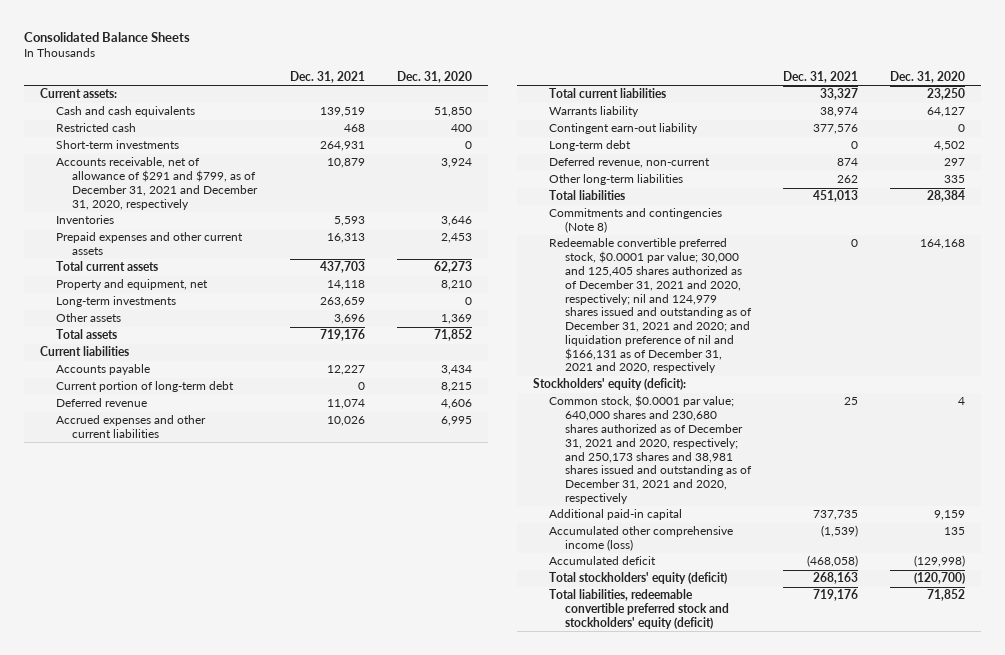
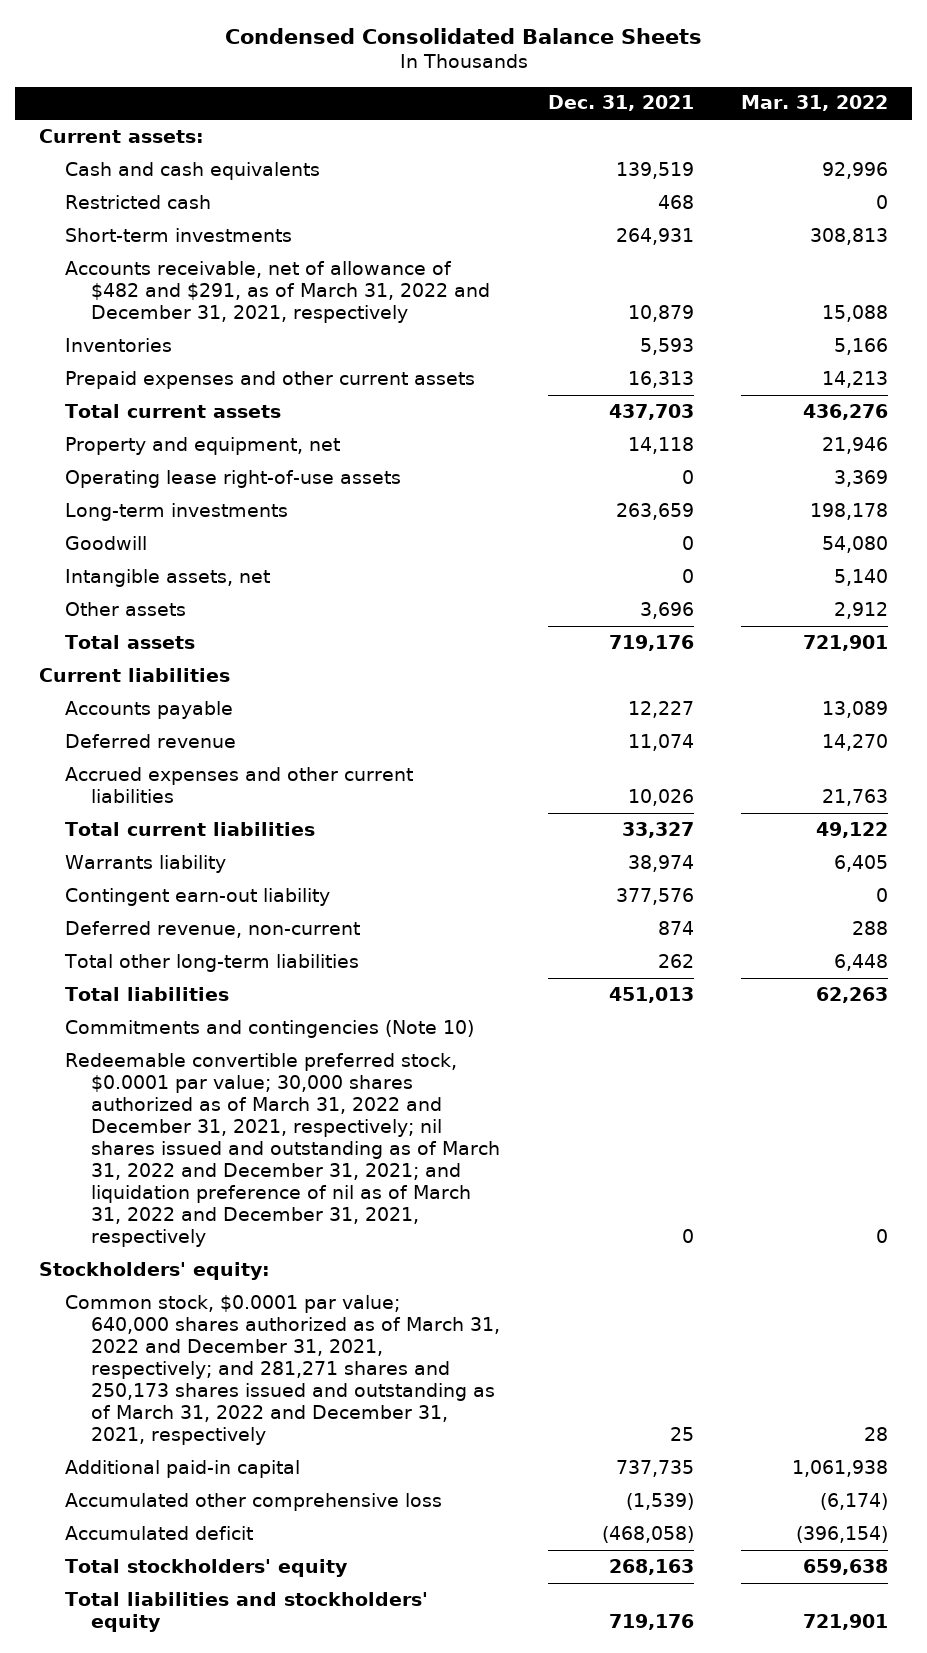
[23,31,190,42] Consolidated Balance Sheets -> [224,27,702,44] Condensed Consolidated Balance Sheets
[397,70,473,83] Dec. 31, 2020 -> none
none -> [741,95,889,112] Mar. 31, 2022
[55,157,259,210] Accounts receivable, net of allowance of $291 and $799, as of December 31, 2021 and December 31, 2020, respectively -> [65,260,491,324] Accounts receivable, net of allowance of $482 and $291, as of March 31, 2022 and December 31, 2021, respectively
none -> [65,469,402,488] Operating lease right-of-use assets
none -> [65,535,148,550] Goodwill
none -> [65,568,271,587] Intangible assets, net
[55,381,234,393] Current portion of long-term debt -> none
[548,140,631,152] Long-term debt -> none
[548,174,683,186] Other long-term liabilities -> [64,953,360,972] Total other long-term liabilities
[548,208,722,234] Commitments and contingencies (Note 8) -> [65,1019,475,1038] Commitments and contingencies (Note 10)
[548,238,753,374] Redeemable convertible preferred stock, $0.0001 par value; 30,000 and 125,405 shares authorized as of December 31, 2021 and 2020, respectively; nil and 124,979 shares issued and outstanding as of December 31, 2021 and 2020; and liquidation preference of nil and $166,131 as of December 31, 2021 and 2020, respectively -> [65,1052,501,1248] Redeemable convertible preferred stock, $0.0001 par value; 30,000 shares authorized as of March 31, 2022 and December 31, 2021, respectively; nil shares issued and outstanding as of March 31, 2022 and December 31, 2021; and liquidation preference of nil as of March 31, 2022 and December 31, 2021, respectively
[532,378,686,391] Stockholders' equity (deficit): -> [39,1261,271,1280] Stockholders' equity:
[548,395,753,504] Common stock, $0.0001 par value; 640,000 shares and 230,680 shares authorized as of December 31, 2021 and 2020, respectively; and 250,173 shares and 38,981 shares issued and outstanding as of December 31, 2021 and 2020, respectively -> [65,1294,501,1446] Common stock, $0.0001 par value; 640,000 shares authorized as of March 31, 2022 and December 31, 2021, respectively; and 281,271 shares and 250,173 shares issued and outstanding as of March 31, 2022 and December 31, 2021, respectively
[548,526,733,552] Accumulated other comprehensive income (loss) -> [65,1492,443,1511] Accumulated other comprehensive loss
[548,572,727,585] Total stockholders' equity (deficit) -> [65,1558,349,1577] Total stockholders' equity
[548,589,730,629] Total liabilities, redeemable convertible preferred stock and stockholders' equity (deficit) -> [65,1591,429,1632] Total liabilities and stockholders' equity

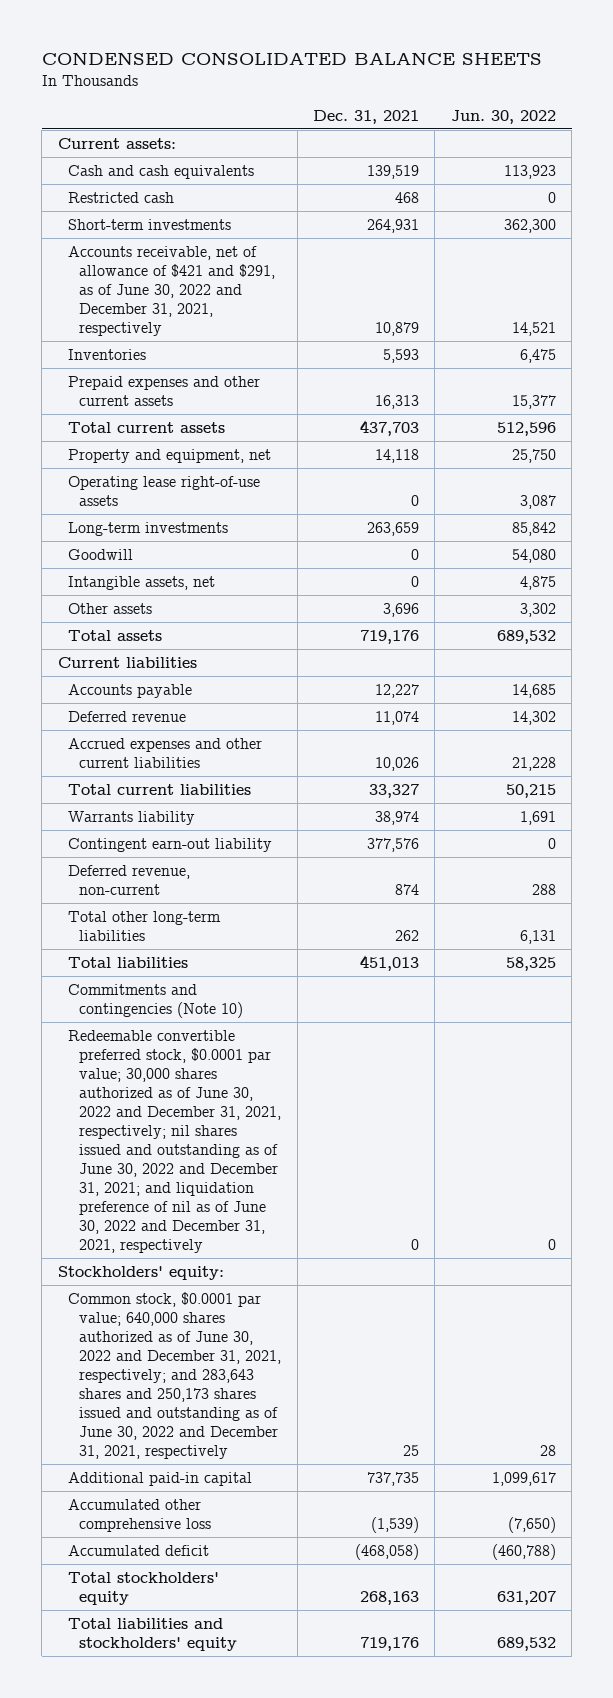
[224,27,702,44] Condensed Consolidated Balance Sheets -> [41,52,542,66] CONDENSED CONSOLIDATED BALANCE SHEETS
[741,95,889,112] Mar. 31, 2022 -> none
none -> [450,109,556,124] Jun. 30, 2022
[65,260,491,324] Accounts receivable, net of allowance of $482 and $291, as of March 31, 2022 and December 31, 2021, respectively -> [68,245,276,336] Accounts receivable, net of allowance of $421 and $291, as of June 30, 2022 and December 31, 2021, respectively
[65,1052,501,1248] Redeemable convertible preferred stock, $0.0001 par value; 30,000 shares authorized as of March 31, 2022 and December 31, 2021, respectively; nil shares issued and outstanding as of March 31, 2022 and December 31, 2021; and liquidation preference of nil as of March 31, 2022 and December 31, 2021, respectively -> [68,1029,282,1253] Redeemable convertible preferred stock, $0.0001 par value; 30,000 shares authorized as of June 30, 2022 and December 31, 2021, respectively; nil shares issued and outstanding as of June 30, 2022 and December 31, 2021; and liquidation preference of nil as of June 30, 2022 and December 31, 2021, respectively
[65,1294,501,1446] Common stock, $0.0001 par value; 640,000 shares authorized as of March 31, 2022 and December 31, 2021, respectively; and 281,271 shares and 250,173 shares issued and outstanding as of March 31, 2022 and December 31, 2021, respectively -> [68,1291,282,1459] Common stock, $0.0001 par value; 640,000 shares authorized as of June 30, 2022 and December 31, 2021, respectively; and 283,643 shares and 250,173 shares issued and outstanding as of June 30, 2022 and December 31, 2021, respectively

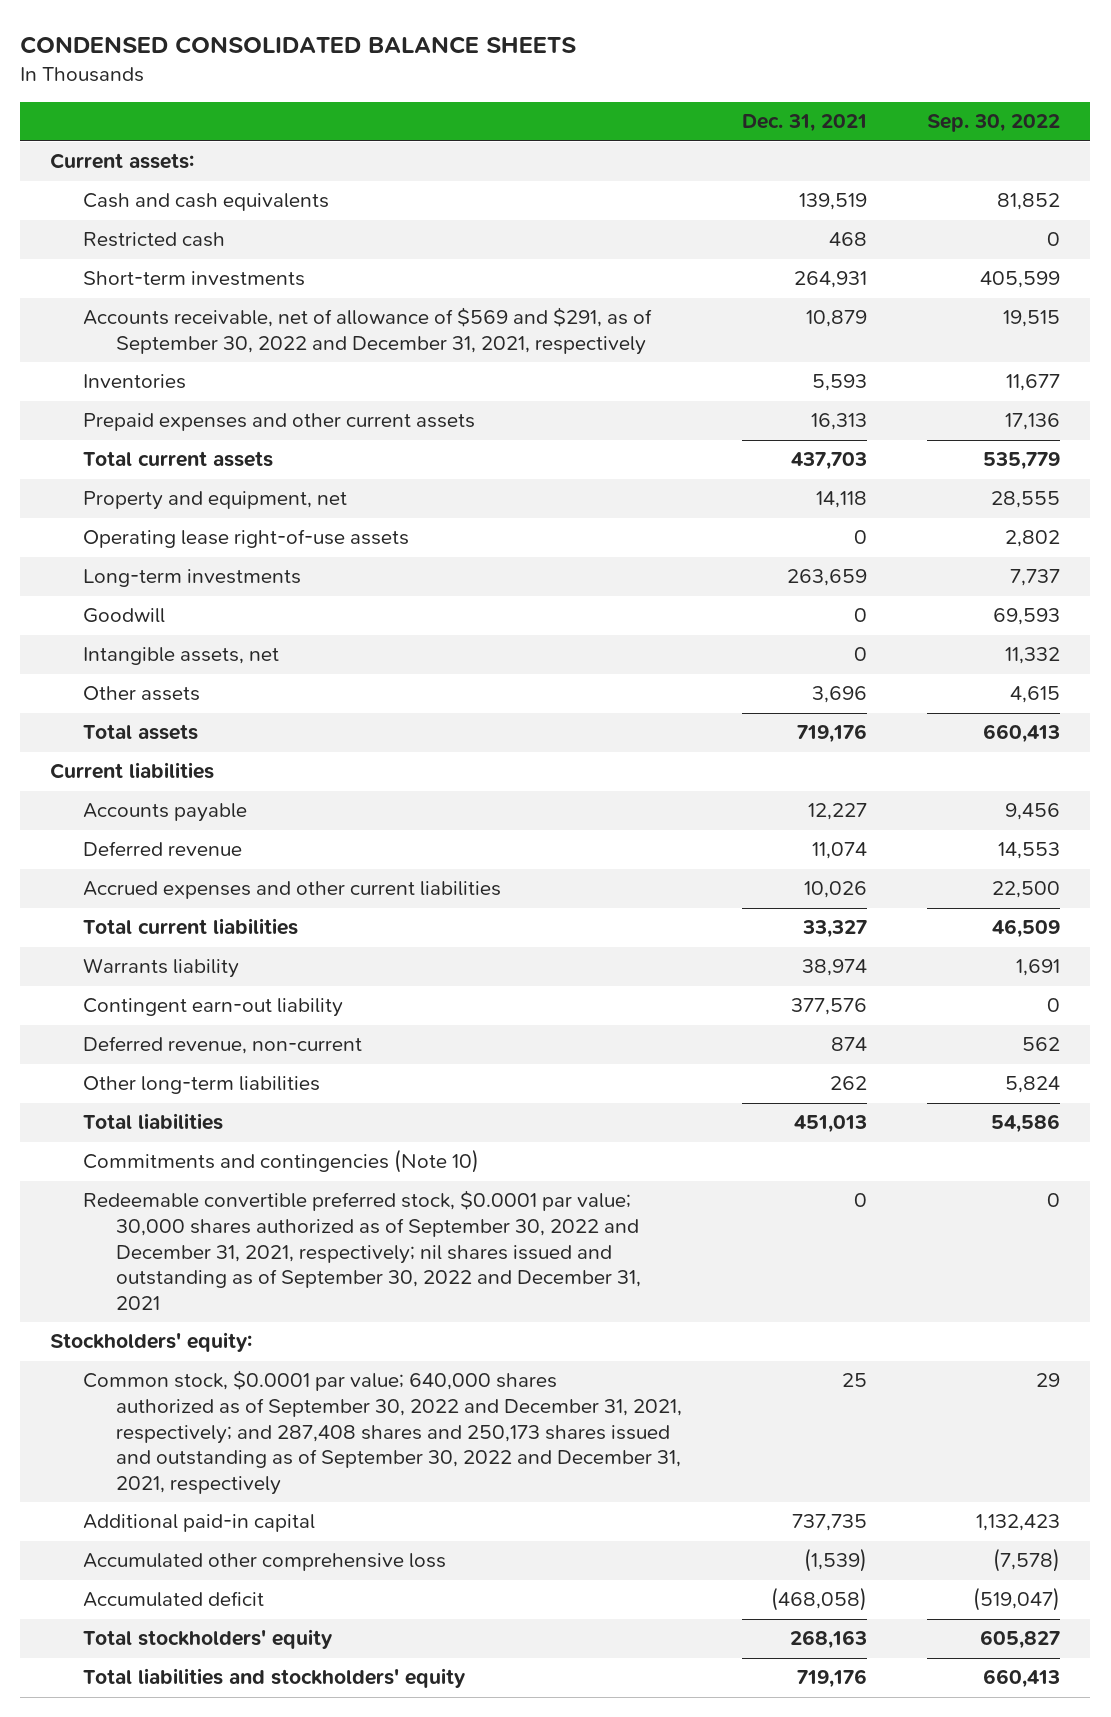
[450,109,556,124] Jun. 30, 2022 -> none
none -> [927,114,1061,133] Sep. 30, 2022
[68,245,276,336] Accounts receivable, net of allowance of $421 and $291, as of June 30, 2022 and December 31, 2021, respectively -> [83,307,653,356] Accounts receivable, net of allowance of $569 and $291, as of September 30, 2022 and December 31, 2021, respectively
[68,910,222,941] Total other long-term liabilities -> [83,1076,321,1095] Other long-term liabilities
[68,1029,282,1253] Redeemable convertible preferred stock, $0.0001 par value; 30,000 shares authorized as of June 30, 2022 and December 31, 2021, respectively; nil shares issued and outstanding as of June 30, 2022 and December 31, 2021; and liquidation preference of nil as of June 30, 2022 and December 31, 2021, respectively -> [83,1190,641,1311] Redeemable convertible preferred stock, $0.0001 par value; 30,000 shares authorized as of September 30, 2022 and December 31, 2021, respectively; nil shares issued and outstanding as of September 30, 2022 and December 31, 2021
[68,1291,282,1459] Common stock, $0.0001 par value; 640,000 shares authorized as of June 30, 2022 and December 31, 2021, respectively; and 283,643 shares and 250,173 shares issued and outstanding as of June 30, 2022 and December 31, 2021, respectively -> [83,1370,682,1496] Common stock, $0.0001 par value; 640,000 shares authorized as of September 30, 2022 and December 31, 2021, respectively; and 287,408 shares and 250,173 shares issued and outstanding as of September 30, 2022 and December 31, 2021, respectively

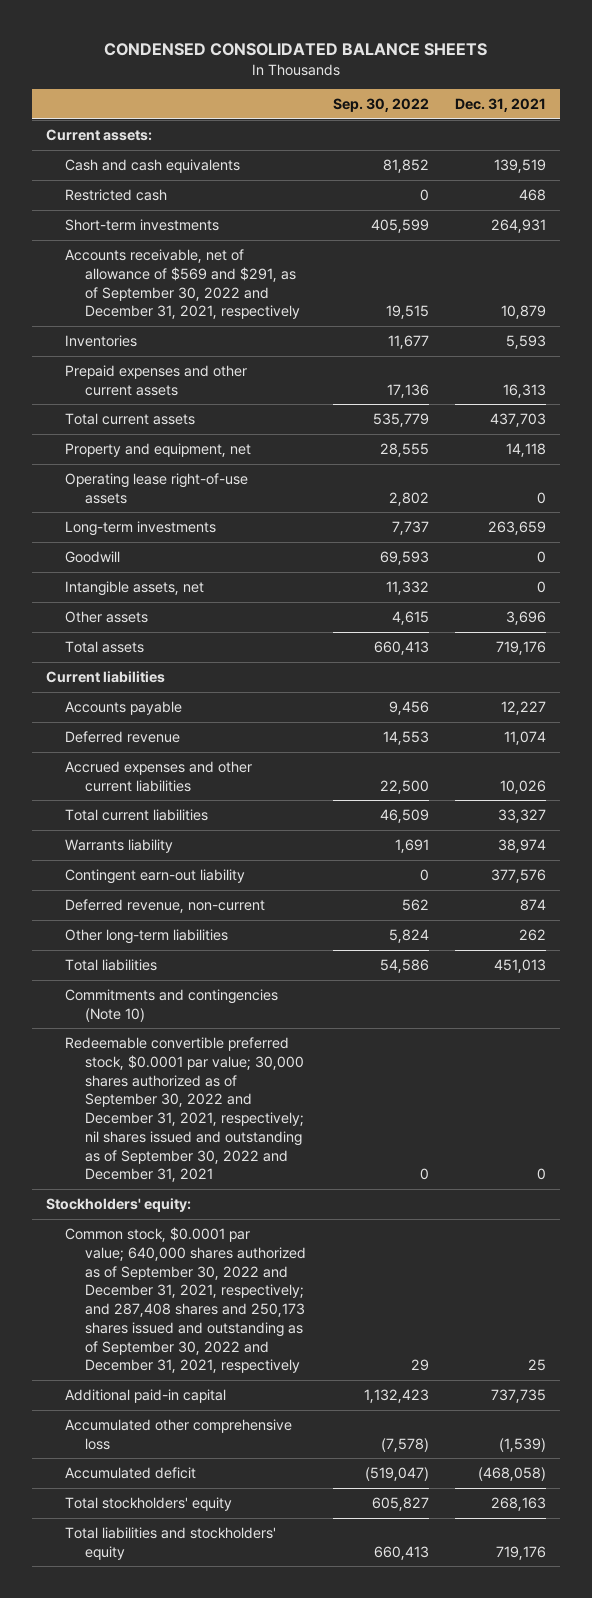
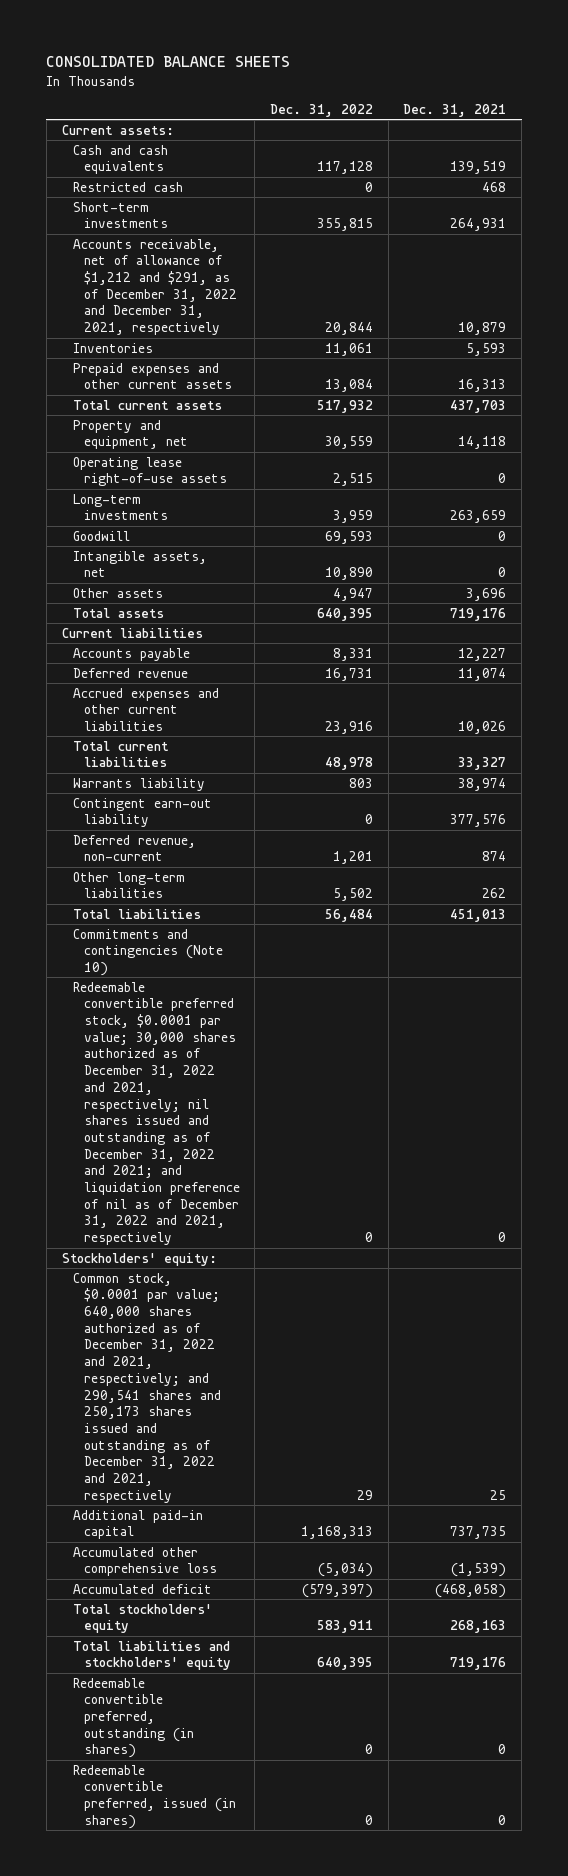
[104,43,488,57] CONDENSED CONSOLIDATED BALANCE SHEETS -> [46,56,291,68] CONSOLIDATED BALANCE SHEETS
[332,98,429,113] Sep. 30, 2022 -> none
none -> [269,103,373,117] Dec. 31, 2022
[65,249,300,320] Accounts receivable, net of allowance of $569 and $291, as of September 30, 2022 and December 31, 2021, respectively -> [72,238,237,336] Accounts receivable, net of allowance of $1,212 and $291, as of December 31, 2022 and December 31, 2021, respectively
[65,1037,304,1183] Redeemable convertible preferred stock, $0.0001 par value; 30,000 shares authorized as of September 30, 2022 and December 31, 2021, respectively; nil shares issued and outstanding as of September 30, 2022 and December 31, 2021 -> [72,981,240,1246] Redeemable convertible preferred stock, $0.0001 par value; 30,000 shares authorized as of December 31, 2022 and 2021, respectively; nil shares issued and outstanding as of December 31, 2022 and 2021; and liquidation preference of nil as of December 31, 2022 and 2021, respectively
[65,1227,306,1374] Common stock, $0.0001 par value; 640,000 shares authorized as of September 30, 2022 and December 31, 2021, respectively; and 287,408 shares and 250,173 shares issued and outstanding as of September 30, 2022 and December 31, 2021, respectively -> [72,1272,221,1503] Common stock, $0.0001 par value; 640,000 shares authorized as of December 31, 2022 and 2021, respectively; and 290,541 shares and 250,173 shares issued and outstanding as of December 31, 2022 and 2021, respectively
none -> [72,1677,194,1759] Redeemable convertible preferred, outstanding (in shares)
none -> [72,1764,236,1829] Redeemable convertible preferred, issued (in shares)

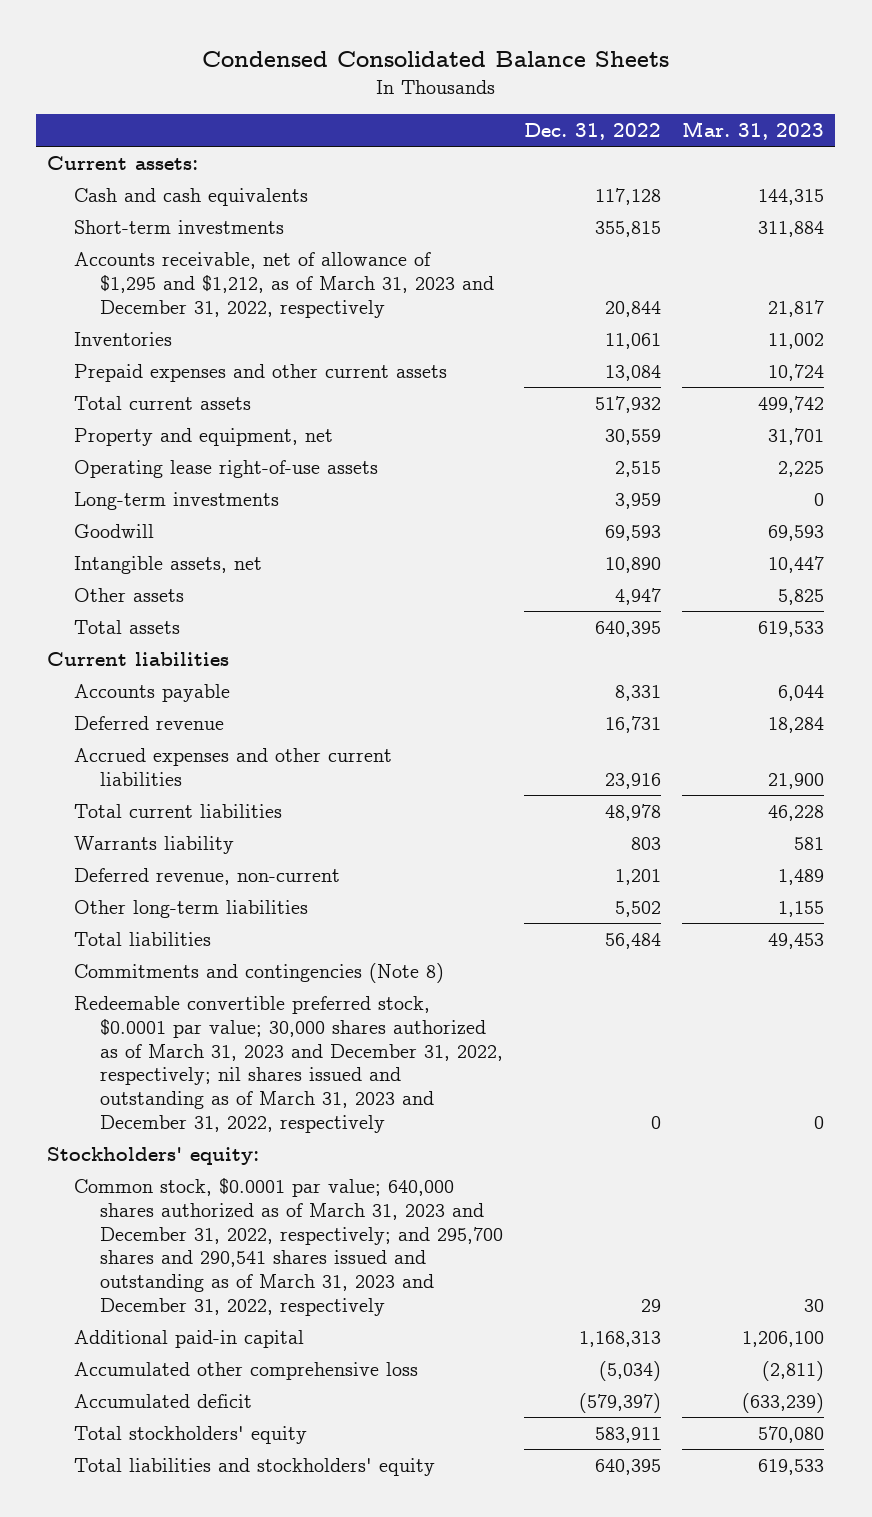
[46,56,291,68] CONSOLIDATED BALANCE SHEETS -> [201,51,669,68] Condensed Consolidated Balance Sheets
[403,103,507,117] Dec. 31, 2021 -> none
none -> [682,121,825,141] Mar. 31, 2023
[72,181,183,192] Restricted cash -> none
[72,238,237,336] Accounts receivable, net of allowance of $1,212 and $291, as of December 31, 2022 and December 31, 2021, respectively -> [73,251,495,318] Accounts receivable, net of allowance of $1,295 and $1,212, as of March 31, 2023 and December 31, 2022, respectively
[72,797,212,828] Contingent earn-out liability -> none
[72,928,223,977] Commitments and contingencies (Note 10) -> [73,962,444,983] Commitments and contingencies (Note 8)
[72,981,240,1246] Redeemable convertible preferred stock, $0.0001 par value; 30,000 shares authorized as of December 31, 2022 and 2021, respectively; nil shares issued and outstanding as of December 31, 2022 and 2021; and liquidation preference of nil as of December 31, 2022 and 2021, respectively -> [73,995,504,1134] Redeemable convertible preferred stock, $0.0001 par value; 30,000 shares authorized as of March 31, 2023 and December 31, 2022, respectively; nil shares issued and outstanding as of March 31, 2023 and December 31, 2022, respectively
[72,1272,221,1503] Common stock, $0.0001 par value; 640,000 shares authorized as of December 31, 2022 and 2021, respectively; and 290,541 shares and 250,173 shares issued and outstanding as of December 31, 2022 and 2021, respectively -> [73,1177,504,1317] Common stock, $0.0001 par value; 640,000 shares authorized as of March 31, 2023 and December 31, 2022, respectively; and 295,700 shares and 290,541 shares issued and outstanding as of March 31, 2023 and December 31, 2022, respectively
[72,1677,194,1759] Redeemable convertible preferred, outstanding (in shares) -> none
[72,1764,236,1829] Redeemable convertible preferred, issued (in shares) -> none

